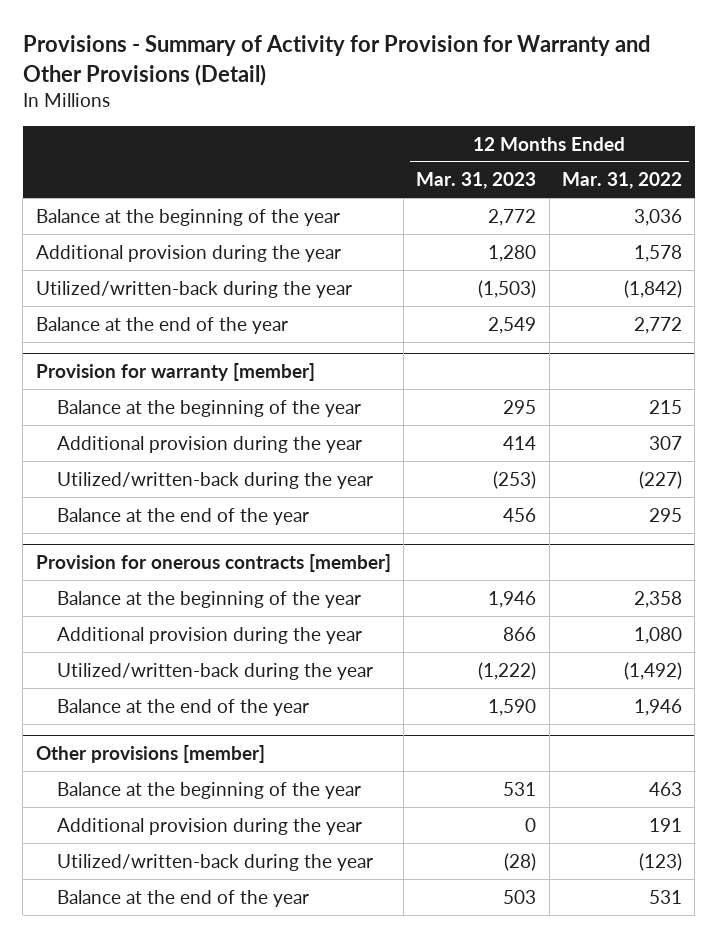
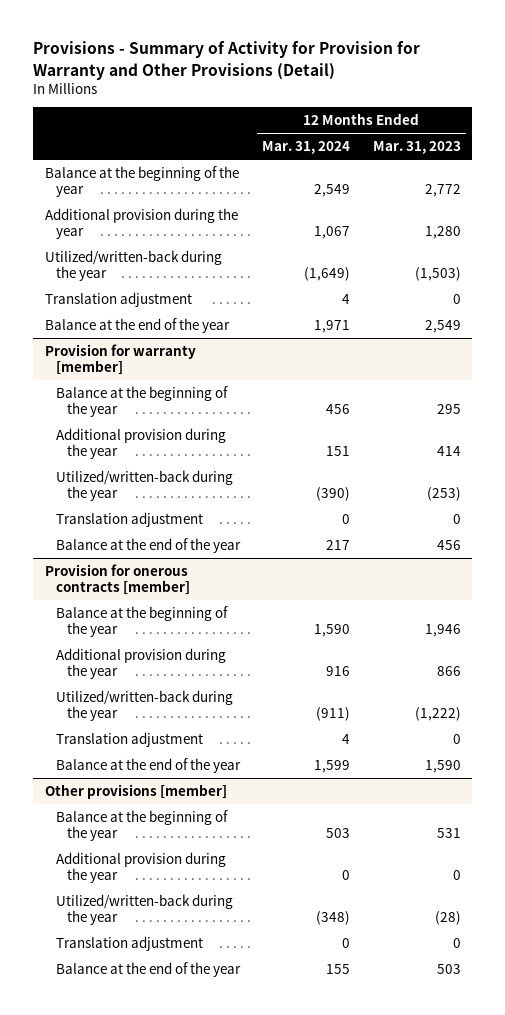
[562,172,683,190] Mar. 31, 2022 -> none
none -> [262,141,351,155] Mar. 31, 2024
none -> [44,291,192,307] Translation adjustment
none -> [55,511,203,527] Translation adjustment
none -> [55,731,203,747] Translation adjustment
none -> [55,935,203,951] Translation adjustment

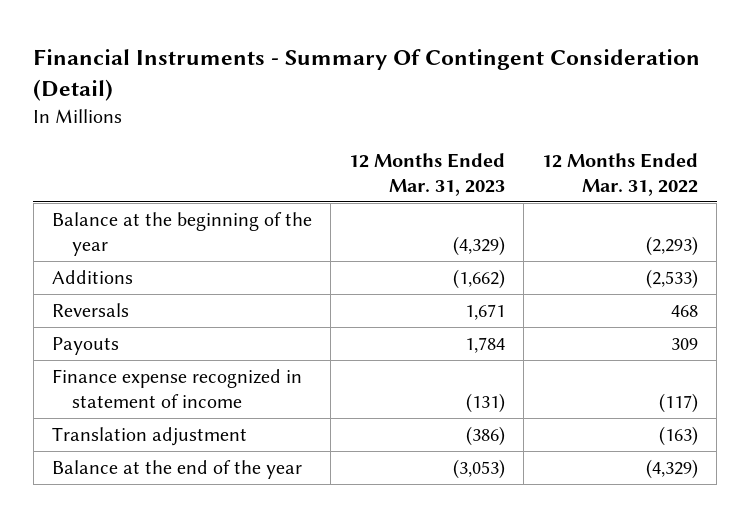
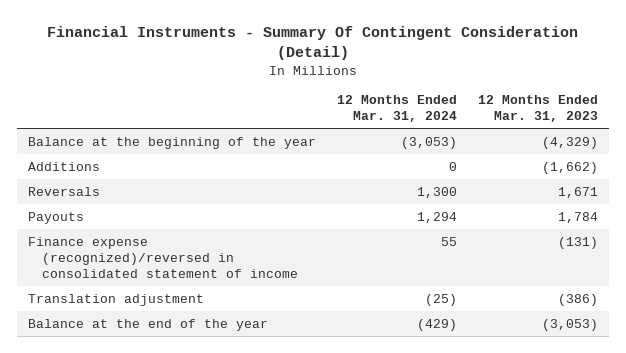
[542,152,699,196] 12 Months Ended Mar. 31, 2022 -> none
none -> [337,95,458,123] 12 Months Ended Mar. 31, 2024
[52,369,303,409] Finance expense recognized in statement of income -> [27,236,299,278] Finance expense (recognized)/reversed in consolidated statement of income

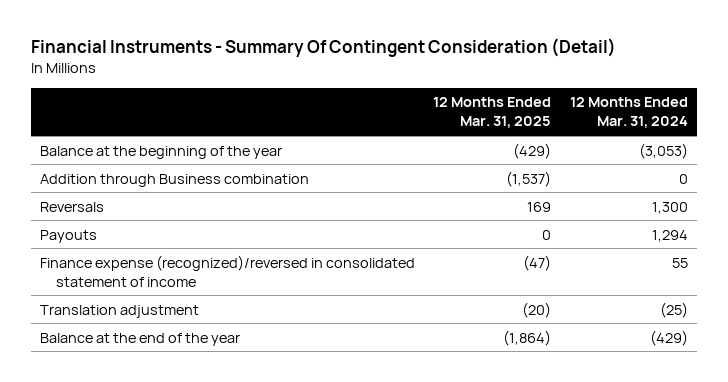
[478,95,599,123] 12 Months Ended Mar. 31, 2023 -> none
none -> [433,97,552,129] 12 Months Ended Mar. 31, 2025
[27,161,100,171] Additions -> [39,173,309,187] Addition through Business combination

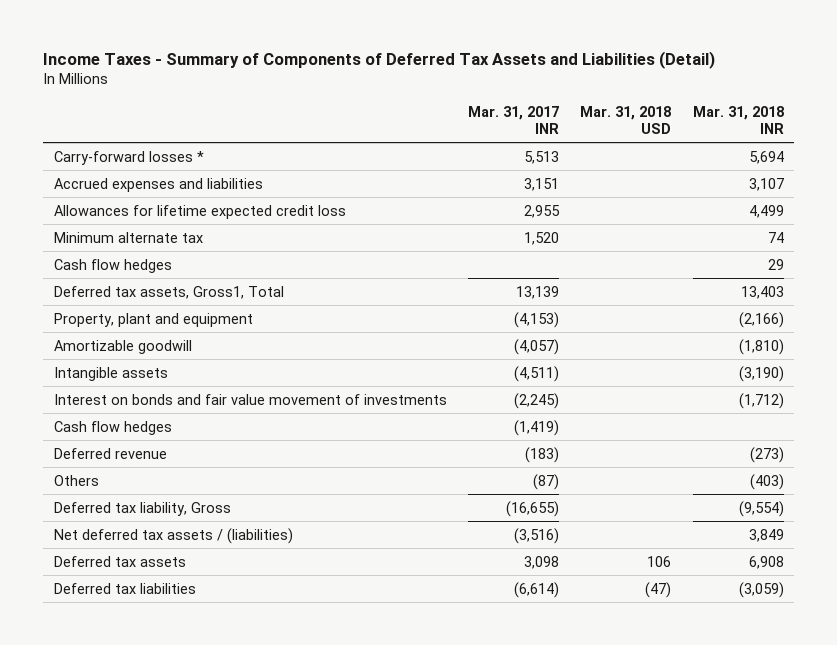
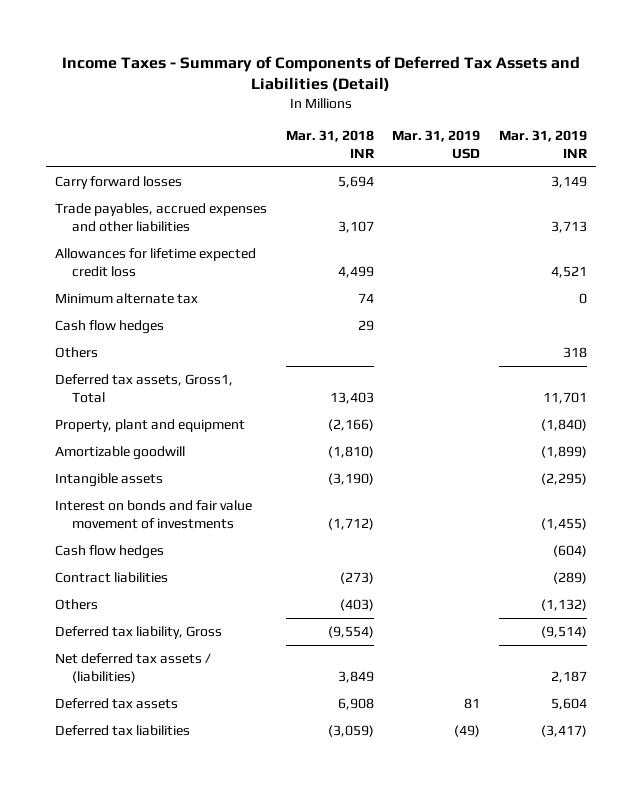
[467,106,559,134] Mar. 31, 2017 INR -> none
[580,106,672,134] Mar. 31, 2018 USD -> none
none -> [392,129,481,159] Mar. 31, 2019 USD
none -> [498,129,588,158] Mar. 31, 2019 INR
[53,150,204,165] Carry-forward losses * -> [55,176,183,190] Carry forward losses
[53,177,263,192] Accrued expenses and liabilities -> [55,203,268,233] Trade payables, accrued expenses and other liabilities
none -> [55,347,99,359] Others
[53,447,167,459] Deferred revenue -> [55,572,169,584] Contract liabilities

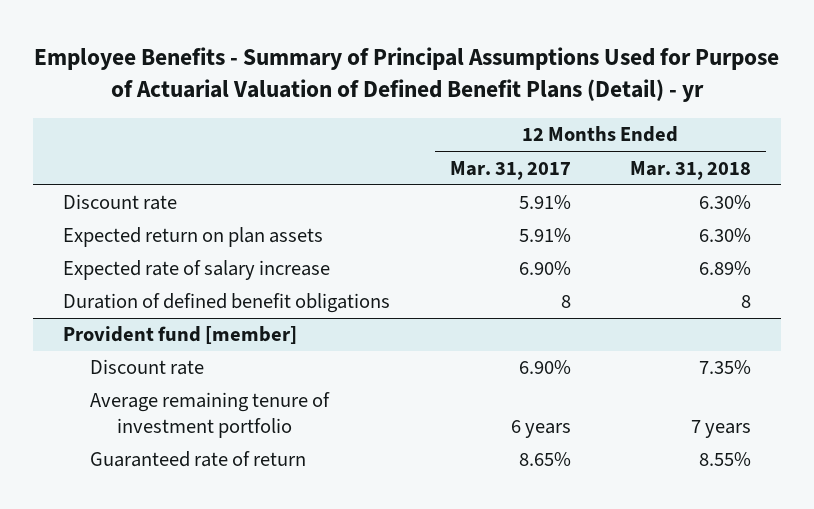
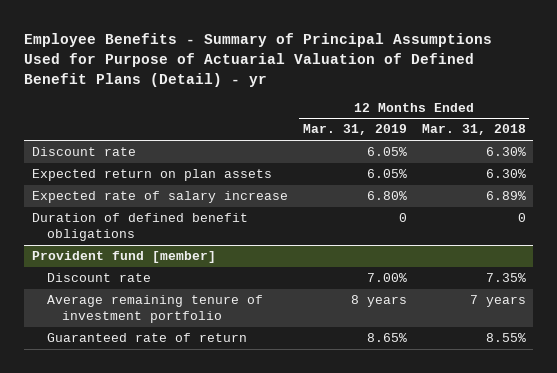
[449,160,571,180] Mar. 31, 2017 -> none
none -> [302,124,407,136] Mar. 31, 2019
[740,295,751,309] 8 -> [517,213,526,223] 0

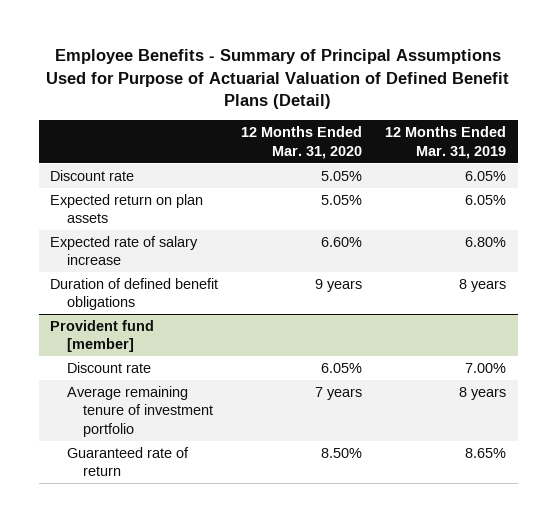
[24,33,493,87] Employee Benefits - Summary of Principal Assumptions Used for Purpose of Actuarial Valuation of Defined Benefit Plans (Detail) - yr -> [46,49,510,109] Employee Benefits - Summary of Principal Assumptions Used for Purpose of Actuarial Valuation of Defined Benefit Plans (Detail)
[421,124,526,136] Mar. 31, 2018 -> none
none -> [241,126,363,159] 12 Months Ended Mar. 31, 2020
[398,213,407,223] 0 -> [459,278,507,292] 8 years

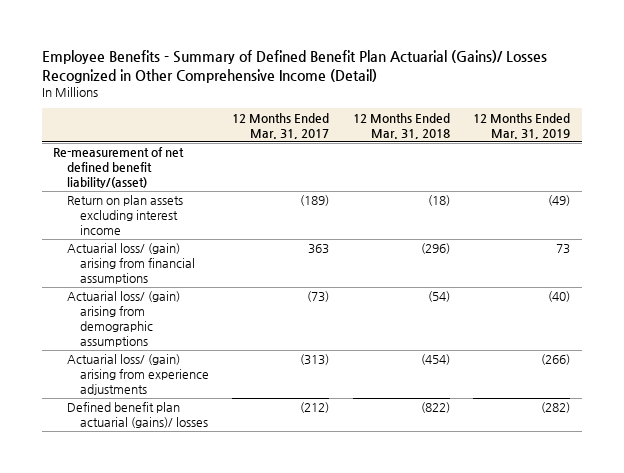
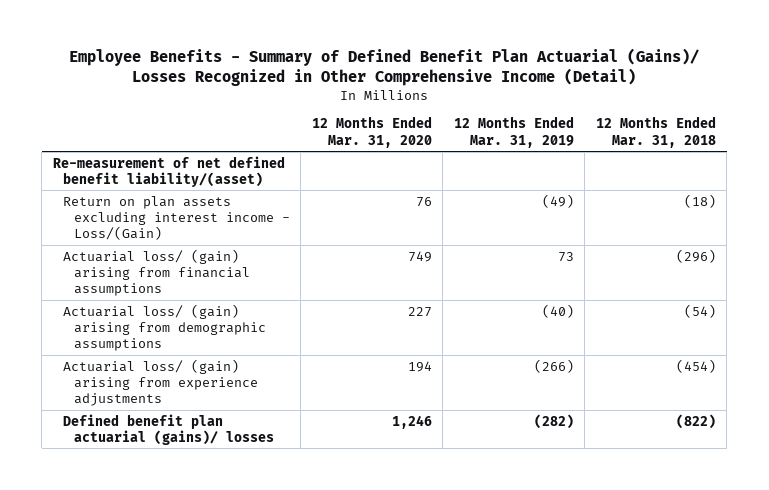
[232,112,330,139] 12 Months Ended Mar. 31, 2017 -> none
none -> [311,116,432,148] 12 Months Ended Mar. 31, 2020
[66,195,183,236] Return on plan assets excluding interest income -> [63,195,290,241] Return on plan assets excluding interest income - Loss/(Gain)

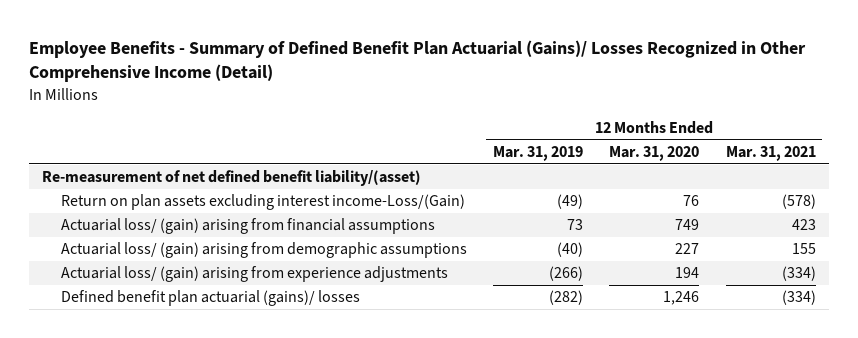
[595,116,716,148] 12 Months Ended Mar. 31, 2018 -> none
none -> [725,145,816,161] Mar. 31, 2021
[63,195,290,241] Return on plan assets excluding interest income - Loss/(Gain) -> [60,194,465,211] Return on plan assets excluding interest income-Loss/(Gain)

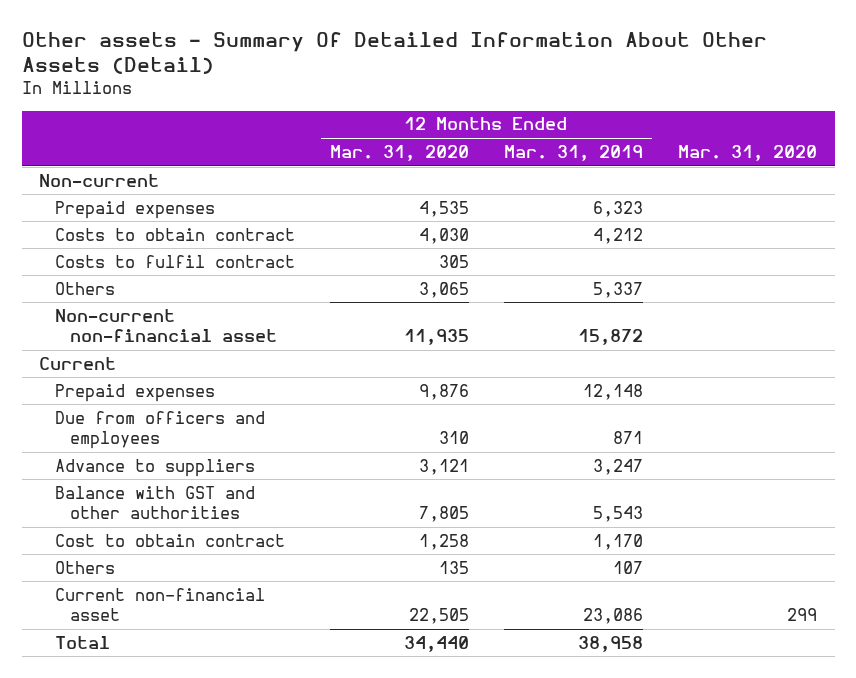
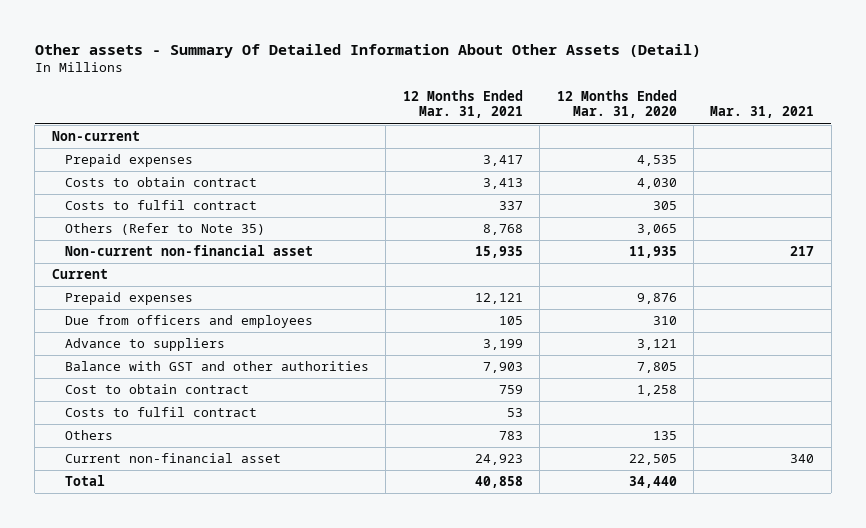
[504,144,644,161] Mar. 31, 2019 -> none
[678,144,818,161] Mar. 31, 2020 -> none
none -> [402,90,523,119] 12 Months Ended Mar. 31, 2021
none -> [710,106,815,119] Mar. 31, 2021
[54,281,115,295] Others -> [64,223,265,236] Others (Refer to Note 35)
none -> [64,407,257,418] Costs to fulfil contract

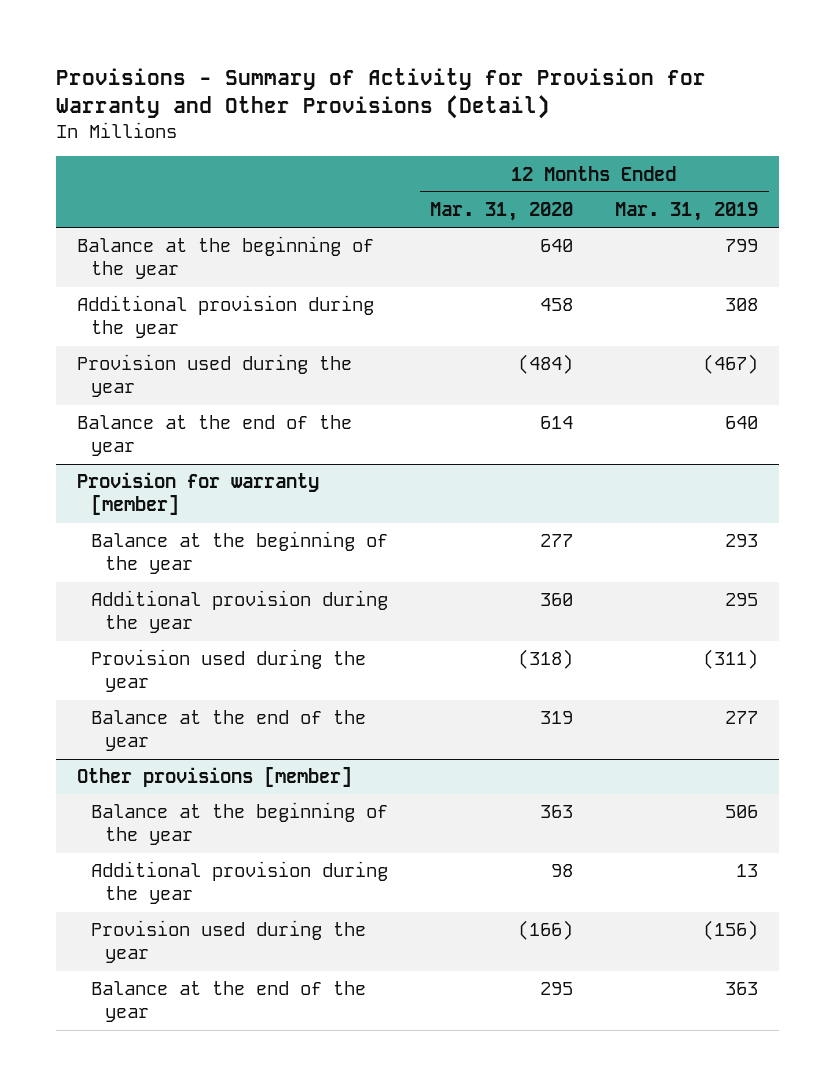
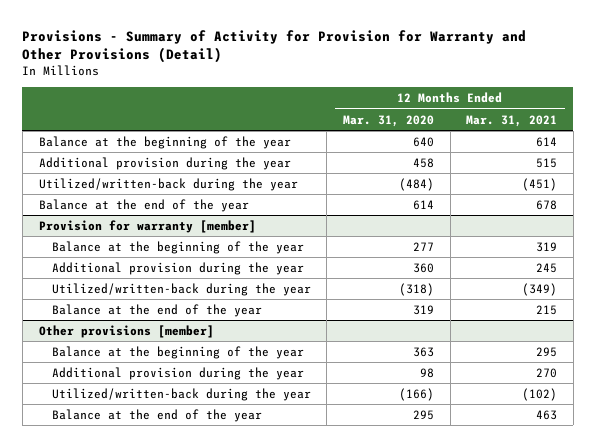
[615,201,759,221] Mar. 31, 2019 -> none
none -> [466,114,558,127] Mar. 31, 2021
[77,354,353,398] Provision used during the year -> [38,177,298,191] Utilized/written-back during the year
[90,649,366,693] Provision used during the year -> [51,282,311,296] Utilized/written-back during the year
[90,920,366,964] Provision used during the year -> [51,387,311,401] Utilized/written-back during the year

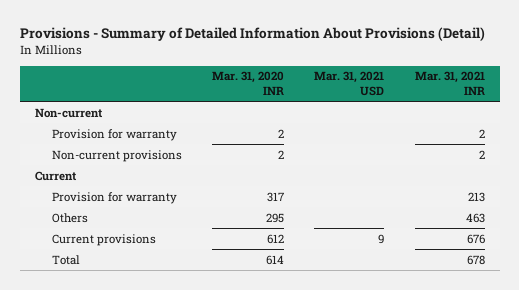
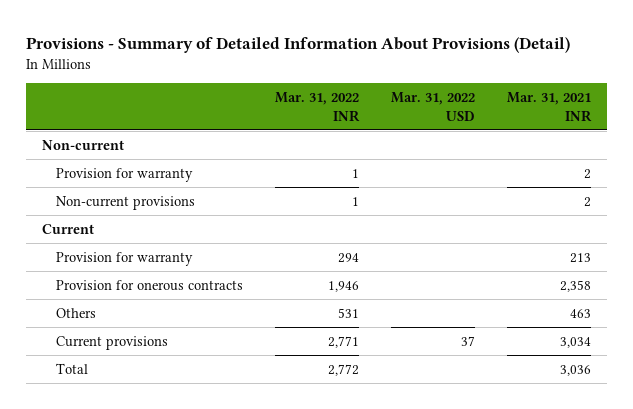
[211,71,284,95] Mar. 31, 2020 INR -> none
[314,71,385,96] Mar. 31, 2021 USD -> none
none -> [274,92,360,122] Mar. 31, 2022 INR
none -> [390,92,475,121] Mar. 31, 2022 USD
none -> [55,279,243,291] Provision for onerous contracts
[466,233,485,244] 676 -> [559,336,591,348] 3,034
[466,254,485,265] 678 -> [559,364,591,376] 3,036

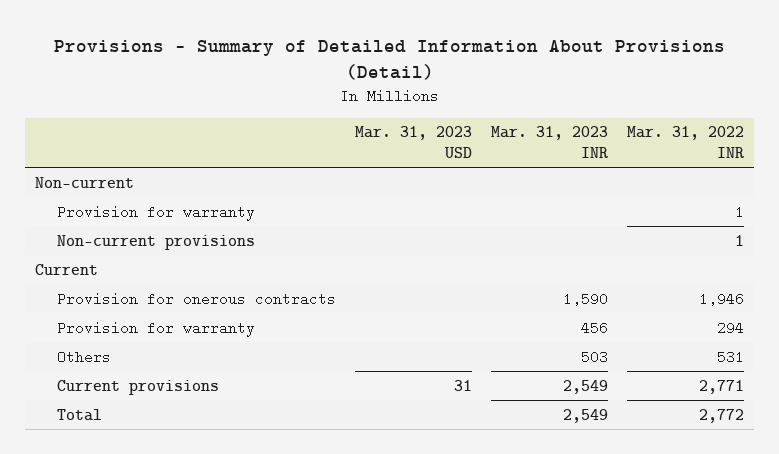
[390,92,475,121] Mar. 31, 2022 USD -> none
[506,92,592,122] Mar. 31, 2021 INR -> none
none -> [354,126,472,158] Mar. 31, 2023 USD
none -> [491,126,609,158] Mar. 31, 2023 INR
[55,251,193,266] Provision for warranty -> [56,320,255,337] Provision for warranty

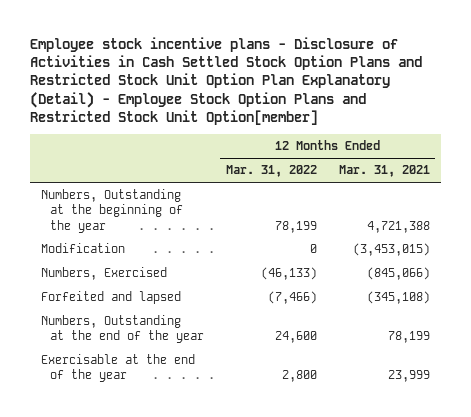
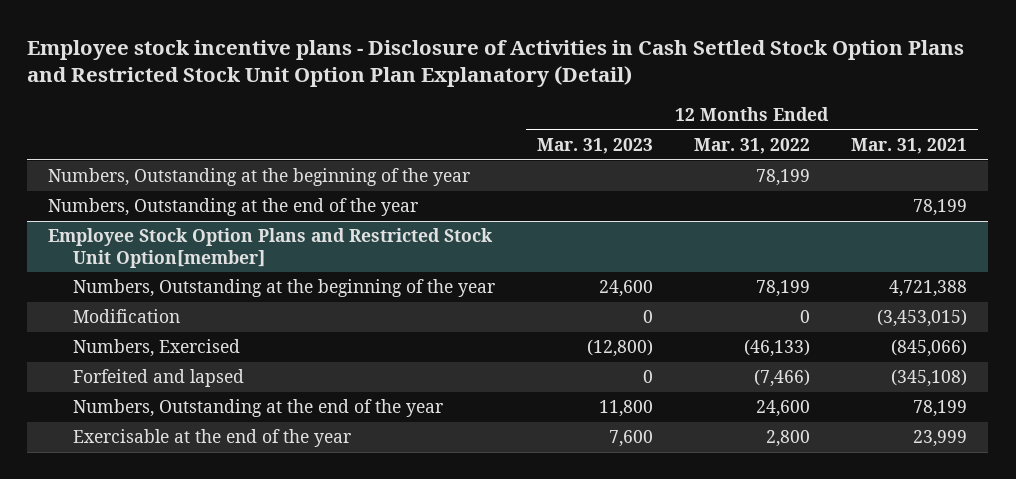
[30,36,423,126] Employee stock incentive plans - Disclosure of Activities in Cash Settled Stock Option Plans and Restricted Stock Unit Option Plan Explanatory (Detail) - Employee Stock Option Plans and Restricted Stock Unit Option[member] -> [27,39,965,88] Employee stock incentive plans - Disclosure of Activities in Cash Settled Stock Option Plans and Restricted Stock Unit Option Plan Explanatory (Detail)
none -> [536,138,653,155] Mar. 31, 2023
none -> [48,168,471,187] Numbers, Outstanding at the beginning of the year
none -> [48,198,419,217] Numbers, Outstanding at the end of the year
none -> [48,228,494,268] Employee Stock Option Plans and Restricted Stock Unit Option[member]

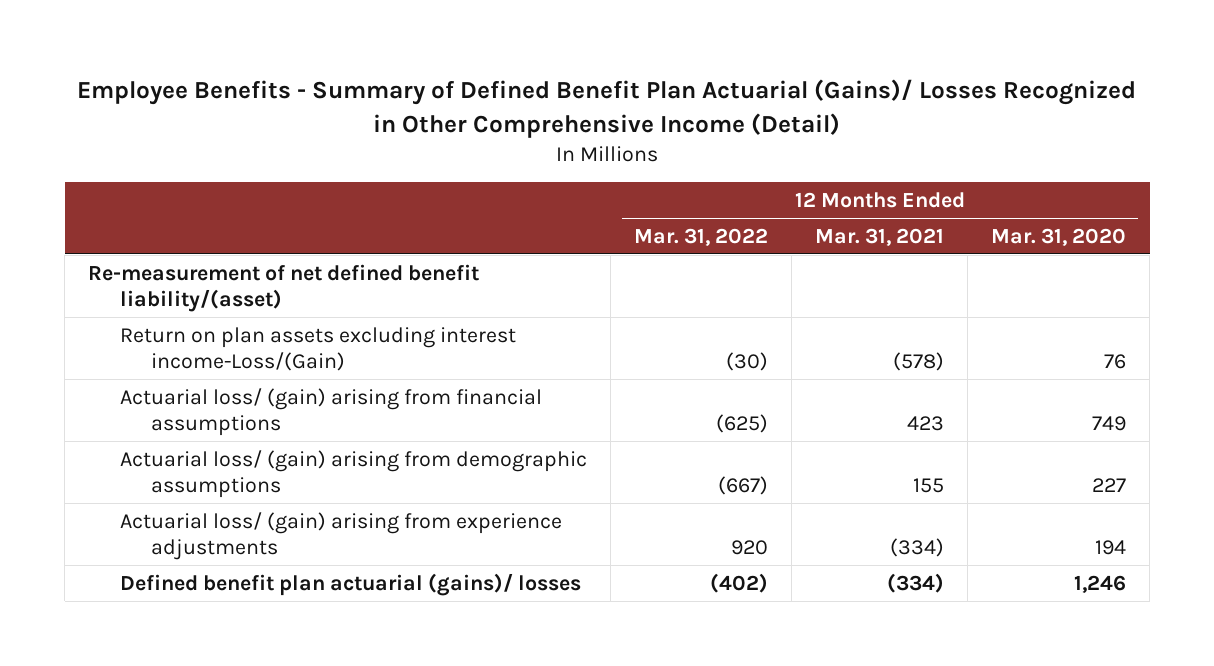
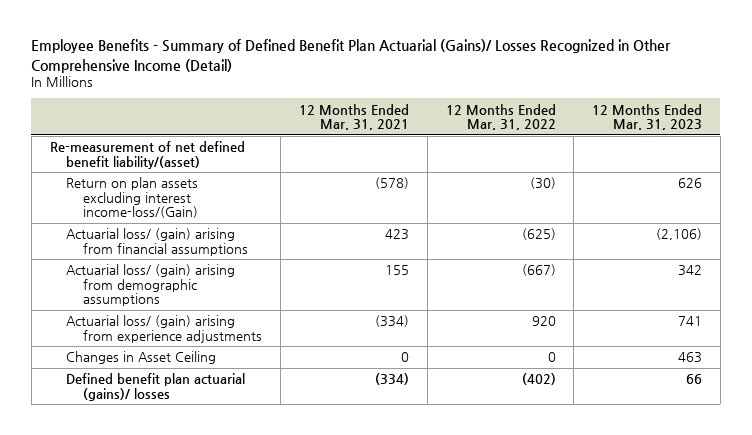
[990,227,1126,246] Mar. 31, 2020 -> none
none -> [592,103,703,131] 12 Months Ended Mar. 31, 2023
[119,326,516,372] Return on plan assets excluding interest income-Loss/(Gain) -> [66,177,199,219] Return on plan assets excluding interest income-loss/(Gain)
none -> [66,351,217,365] Changes in Asset Ceiling

